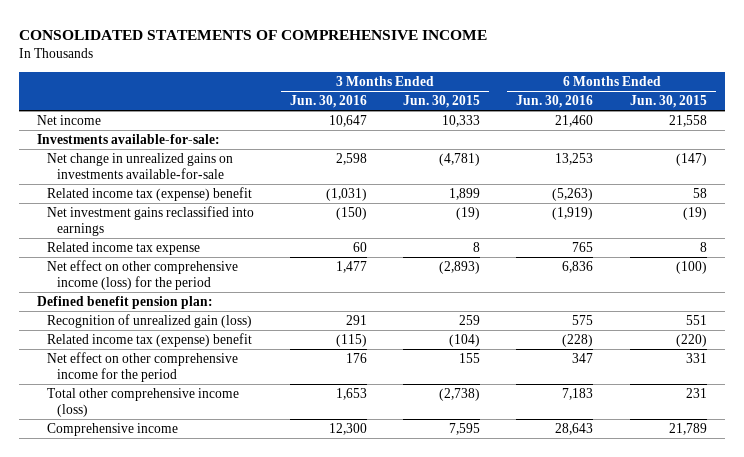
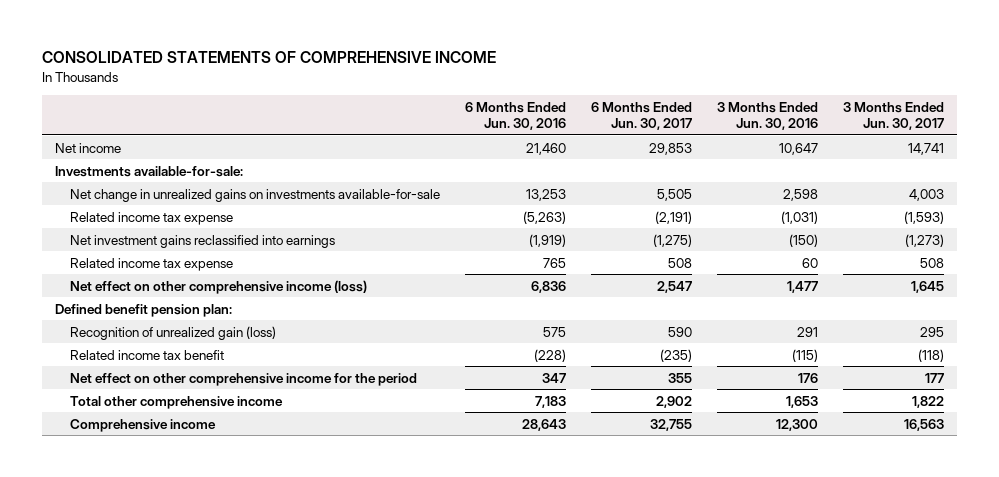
[403,94,481,108] Jun. 30, 2015 -> none
[629,94,707,108] Jun. 30, 2015 -> none
none -> [591,101,693,130] 6 Months Ended Jun. 30, 2017
none -> [843,101,945,130] 3 Months Ended Jun. 30, 2017
[47,186,253,201] Related income tax (expense) benefit -> [69,211,233,225] Related income tax expense
[47,259,239,290] Net effect on other comprehensive income (loss) for the period -> [69,279,367,294] Net effect on other comprehensive income (loss)
[47,332,253,347] Related income tax (expense) benefit -> [69,349,224,360] Related income tax benefit
[47,387,240,417] Total other comprehensive income (loss) -> [69,395,283,409] Total other comprehensive income

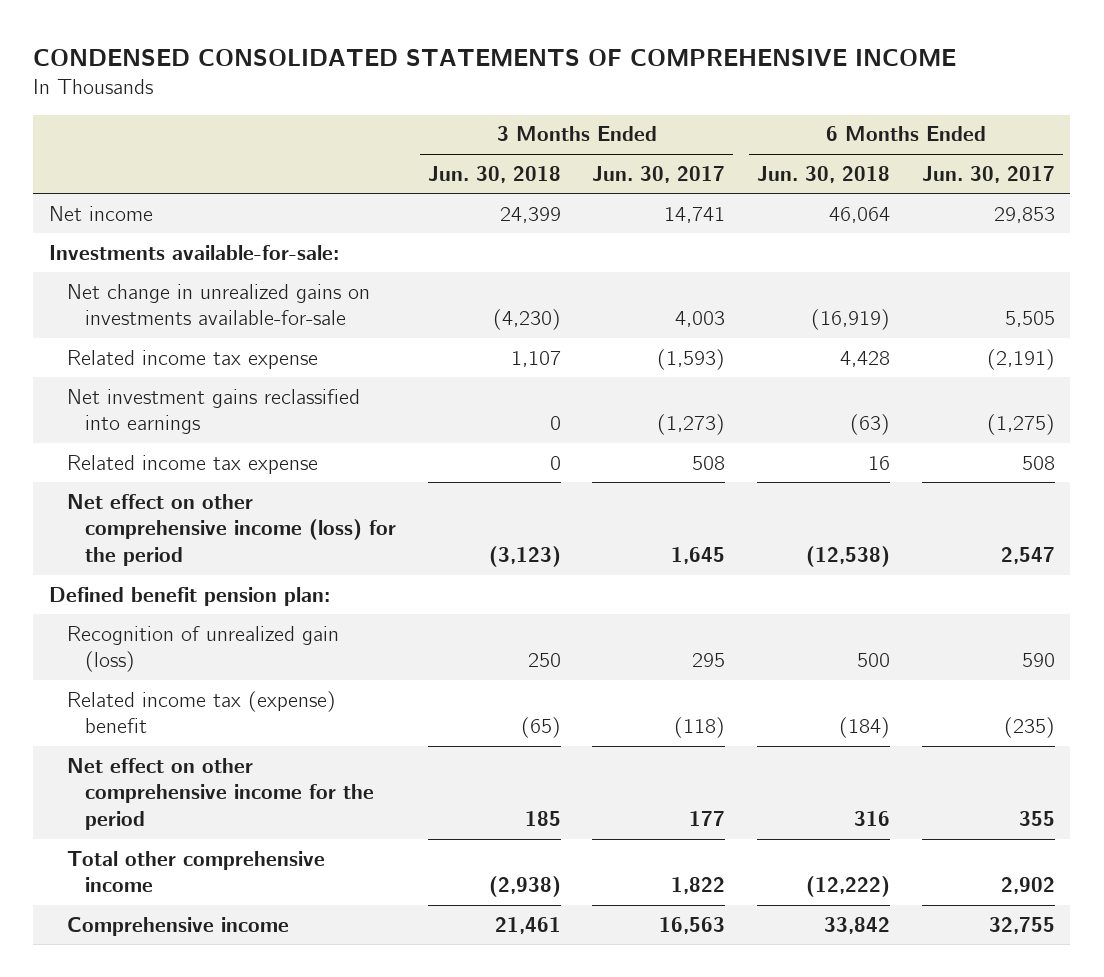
[42,51,497,64] CONSOLIDATED STATEMENTS OF COMPREHENSIVE INCOME -> [33,48,957,67] CONDENSED CONSOLIDATED STATEMENTS OF COMPREHENSIVE INCOME
[464,101,566,130] 6 Months Ended Jun. 30, 2016 -> none
[717,101,819,130] 3 Months Ended Jun. 30, 2016 -> none
none -> [427,165,561,183] Jun. 30, 2018
none -> [757,165,891,183] Jun. 30, 2018
[69,279,367,294] Net effect on other comprehensive income (loss) -> [67,493,397,567] Net effect on other comprehensive income (loss) for the period
[69,349,224,360] Related income tax benefit -> [67,690,337,734] Related income tax (expense) benefit

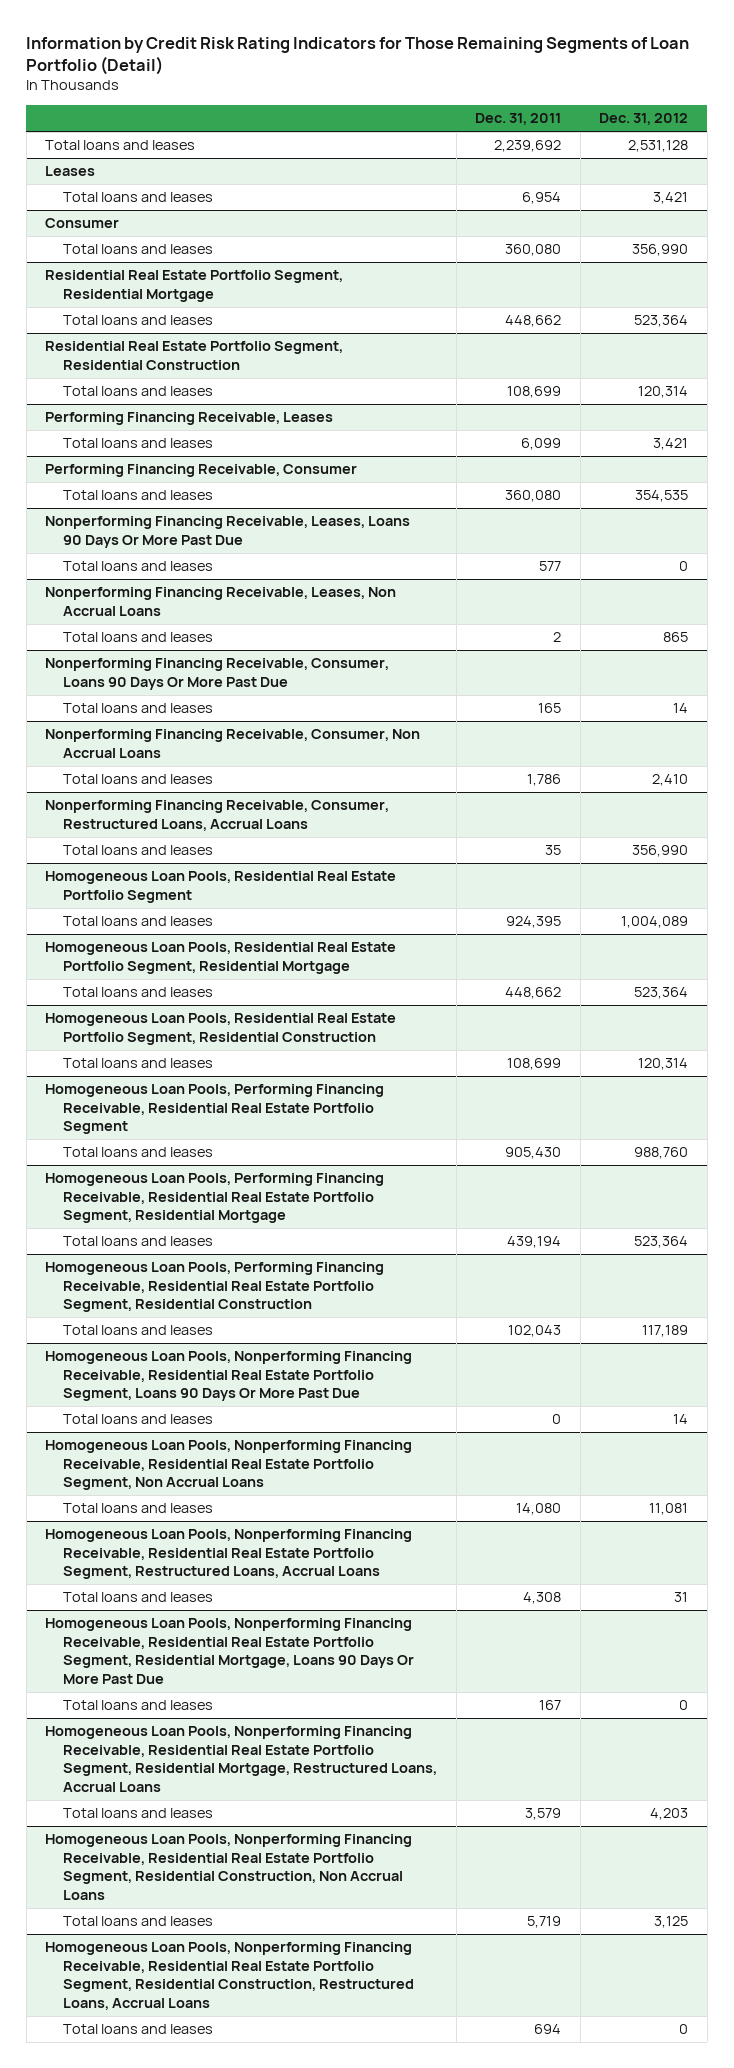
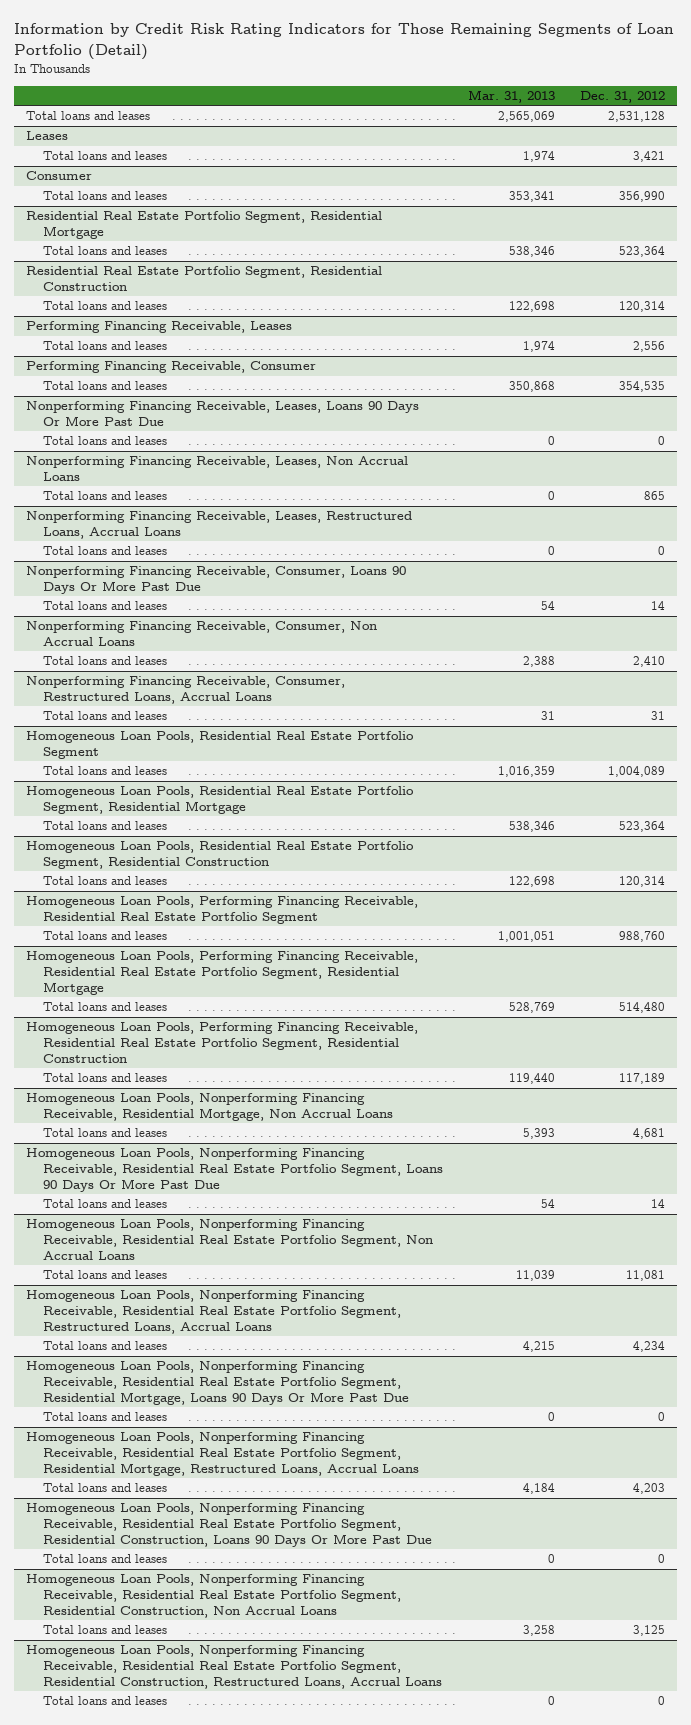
[475,113,562,126] Dec. 31, 2011 -> none
none -> [467,90,555,104] Mar. 31, 2013
[653,438,689,451] 3,421 -> [632,341,665,353] 2,556
none -> [25,511,412,540] Nonperforming Financing Receivable, Leases, Restructured Loans, Accrual Loans
none -> [43,546,168,556] Total loans and leases
[632,845,689,858] 356,990 -> [650,711,665,721] 31
[634,1236,689,1249] 523,364 -> [618,1002,665,1014] 514,480
none -> [25,1093,394,1122] Homogeneous Loan Pools, Nonperforming Financing Receivable, Residential Mortgage, Non Accrual Loans
none -> [43,1128,168,1138] Total loans and leases
[674,1592,689,1603] 31 -> [632,1341,665,1353] 4,234
none -> [25,1503,433,1547] Homogeneous Loan Pools, Nonperforming Financing Receivable, Residential Real Estate Portfolio Segment, Residential Construction, Loans 90 Days Or More Past Due
none -> [43,1554,168,1564] Total loans and leases

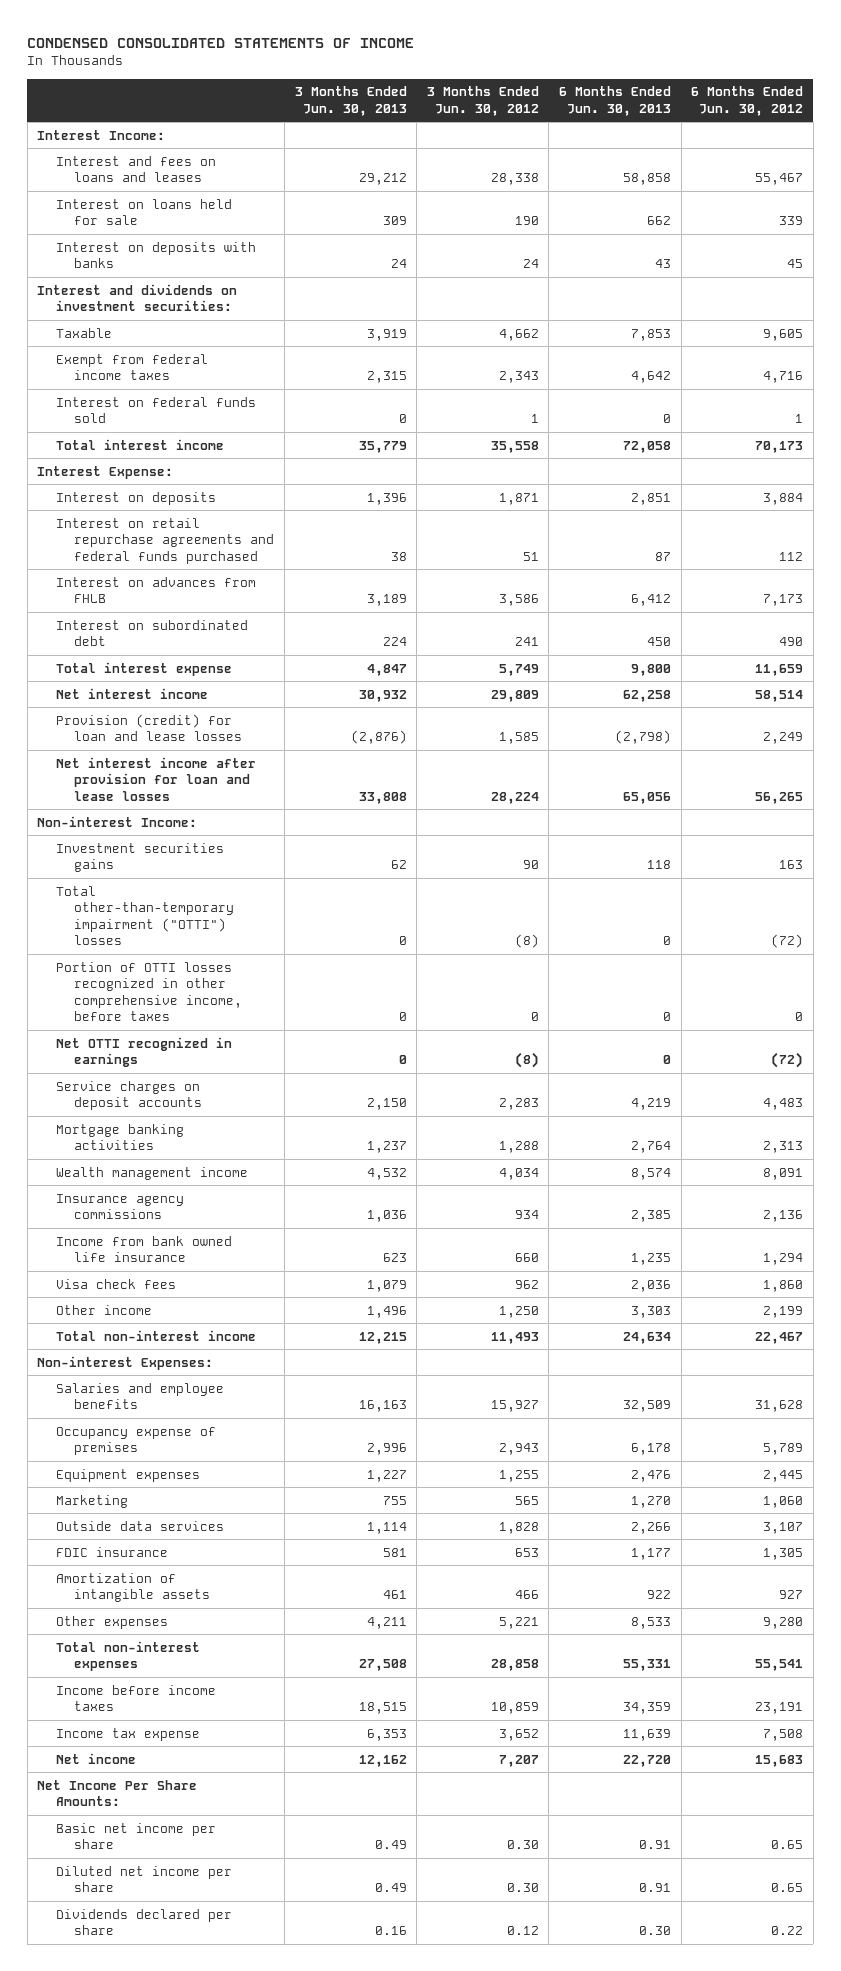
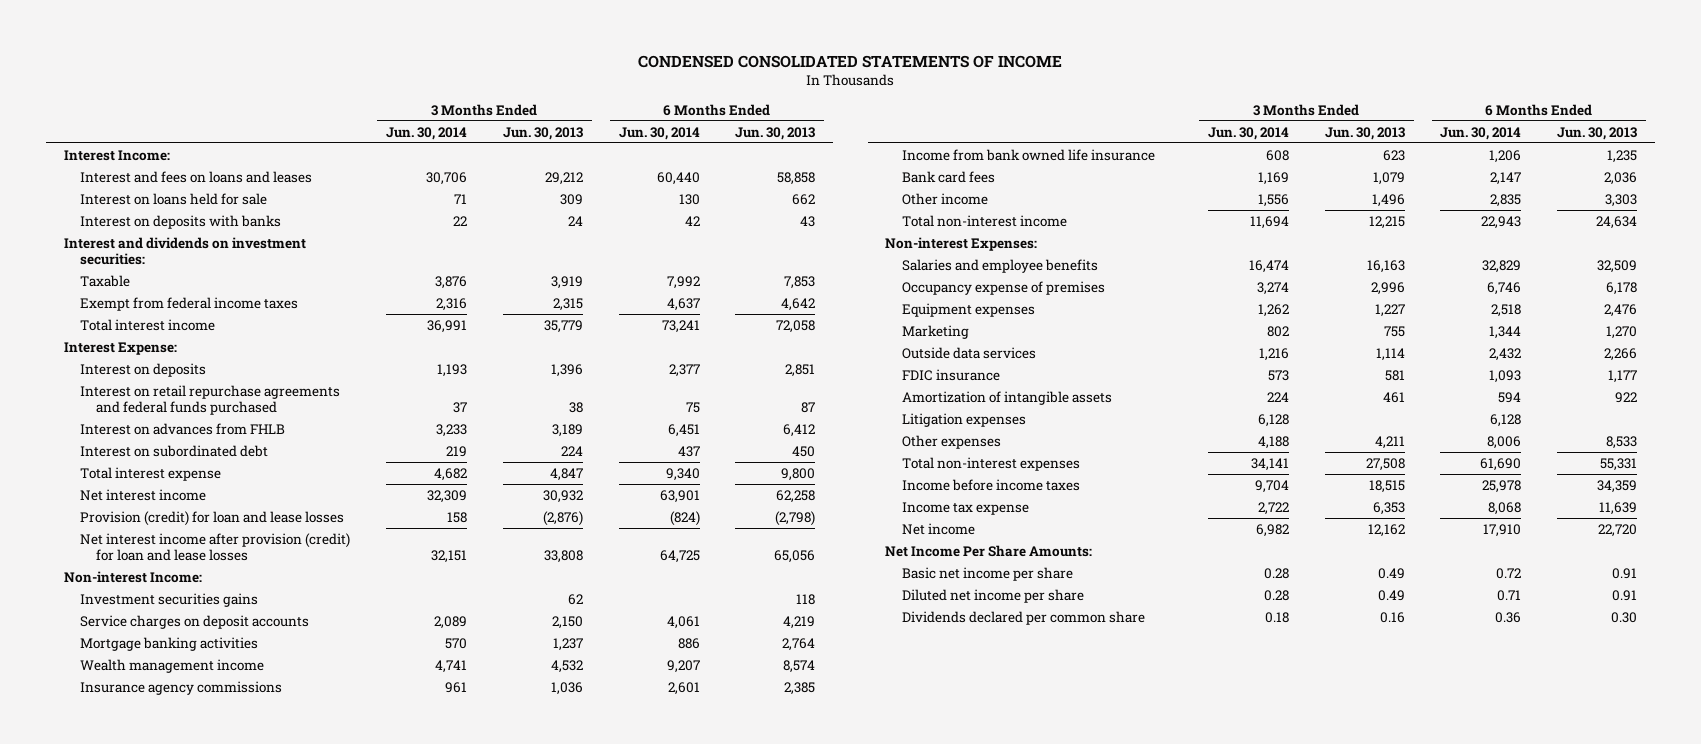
[426,86,539,116] 3 Months Ended Jun. 30, 2012 -> none
[691,86,804,116] 6 Months Ended Jun. 30, 2012 -> none
none -> [385,126,467,140] Jun. 30, 2014
none -> [618,126,700,140] Jun. 30, 2014
[55,396,256,424] Interest on federal funds sold -> none
[55,756,256,801] Net interest income after provision for loan and lease losses -> [80,532,351,561] Net interest income after provision (credit) for loan and lease losses
[55,885,235,945] Total other-than-temporary impairment ("OTTI") losses -> none
[55,961,243,1021] Portion of OTTI losses recognized in other comprehensive income, before taxes -> none
[55,1036,232,1068] Net OTTI recognized in earnings -> none
[55,1278,176,1289] Visa check fees -> [901,170,995,183] Bank card fees
none -> [901,412,1026,427] Litigation expenses
[55,1908,232,1936] Dividends declared per share -> [901,610,1145,625] Dividends declared per common share

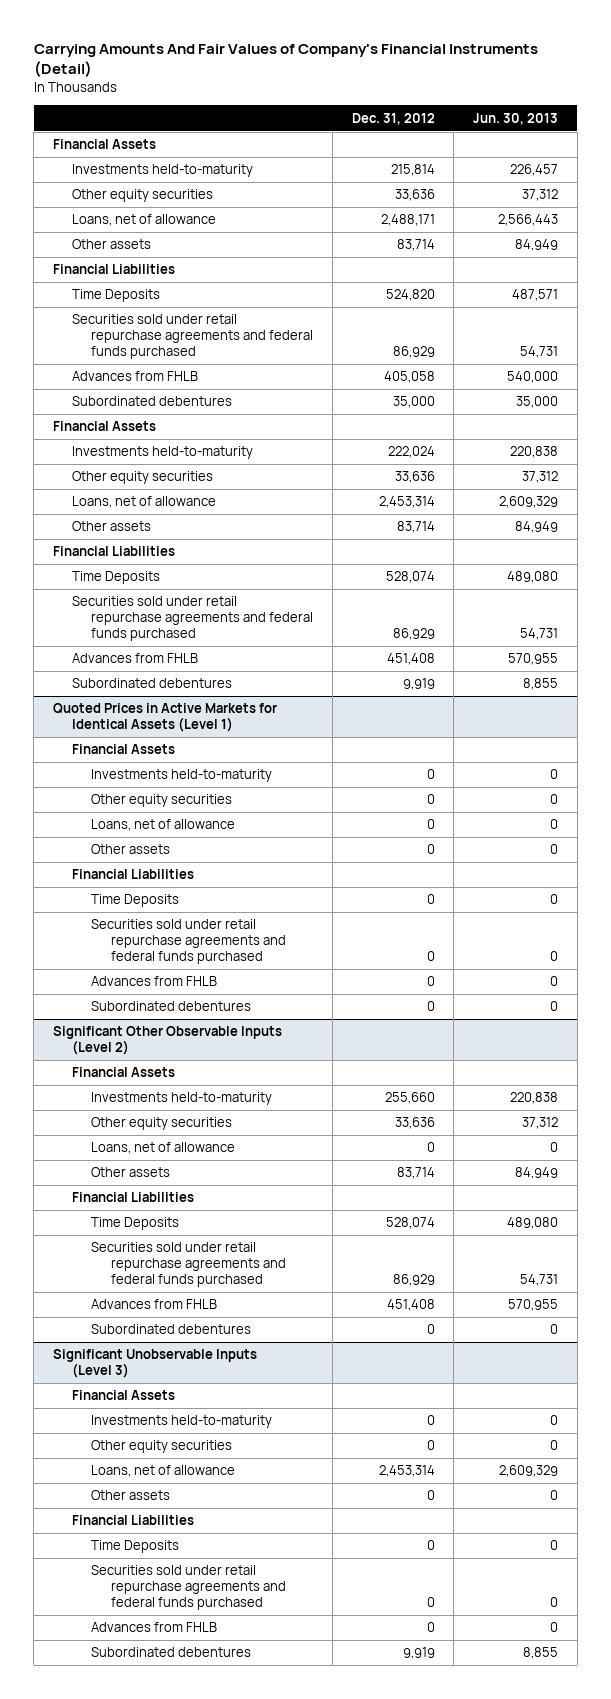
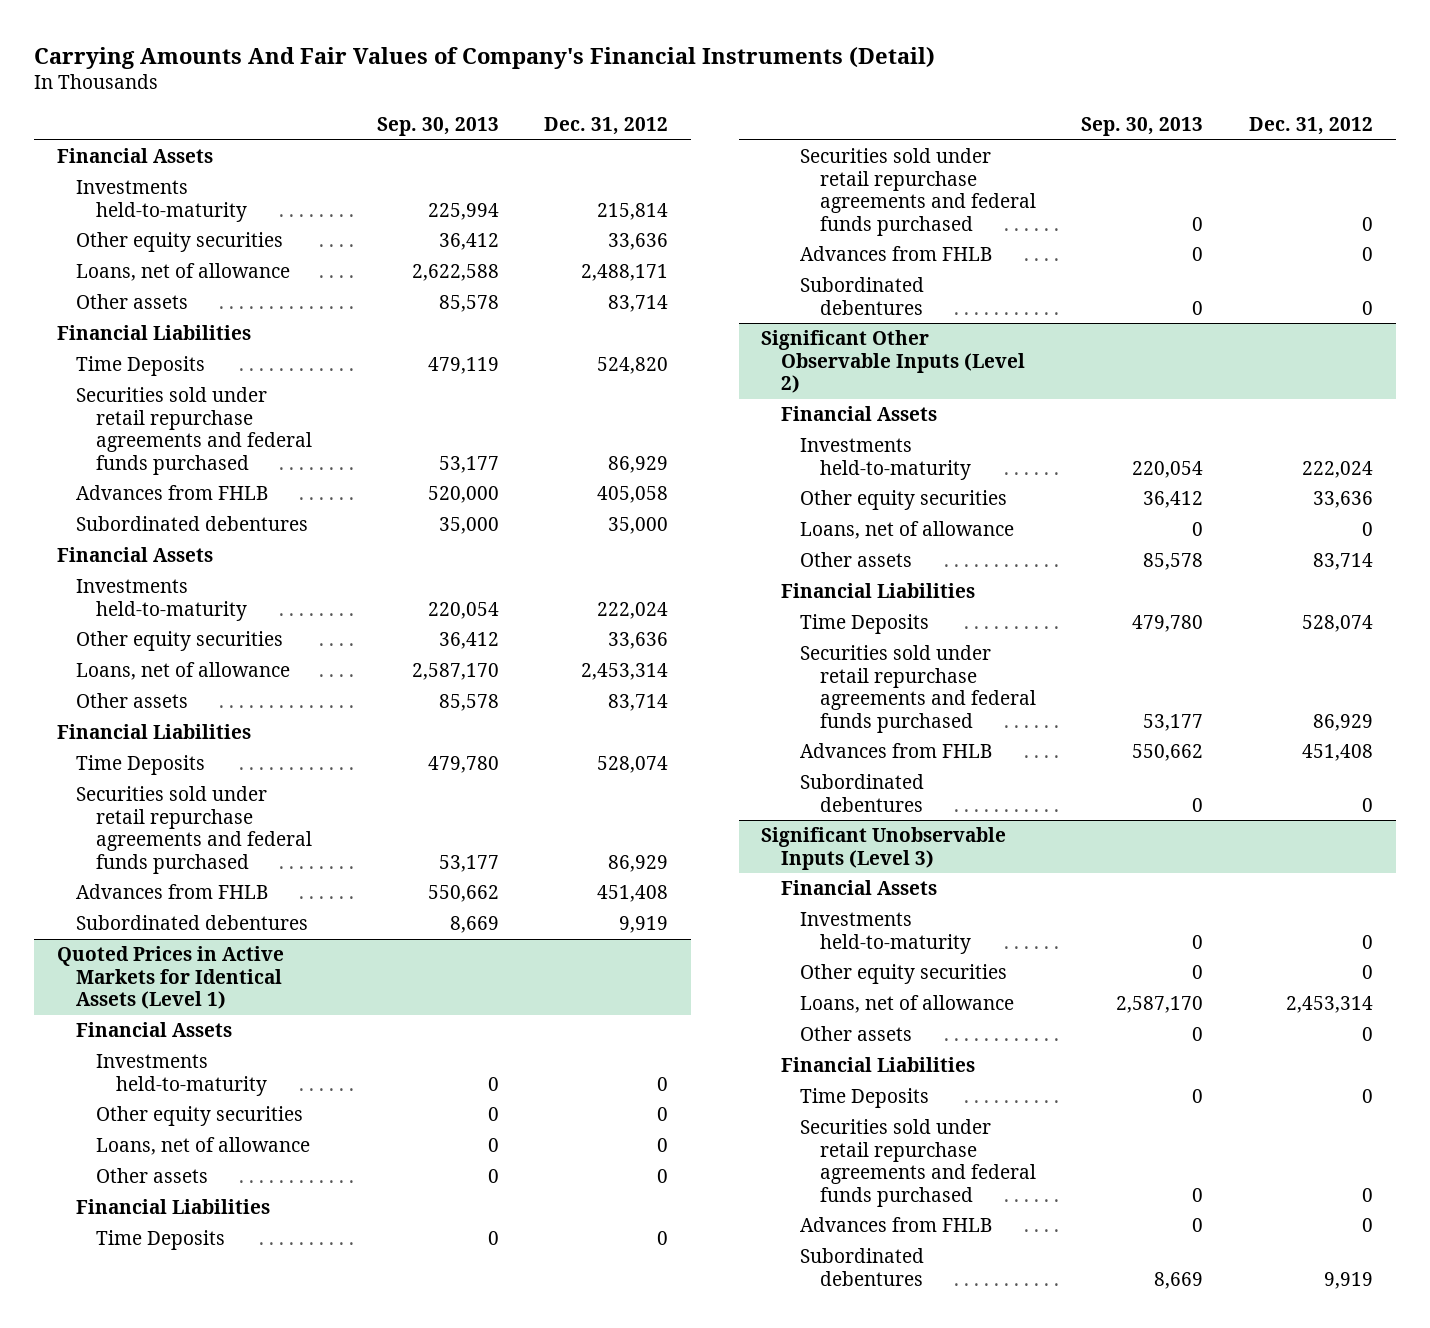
[473,112,559,125] Jun. 30, 2013 -> none
none -> [377,116,500,136] Sep. 30, 2013
[384,1092,435,1105] 255,660 -> [1301,460,1373,478] 222,024

